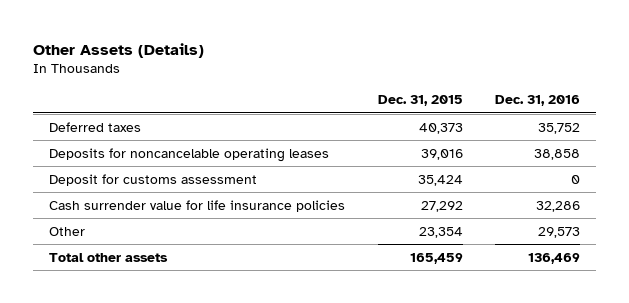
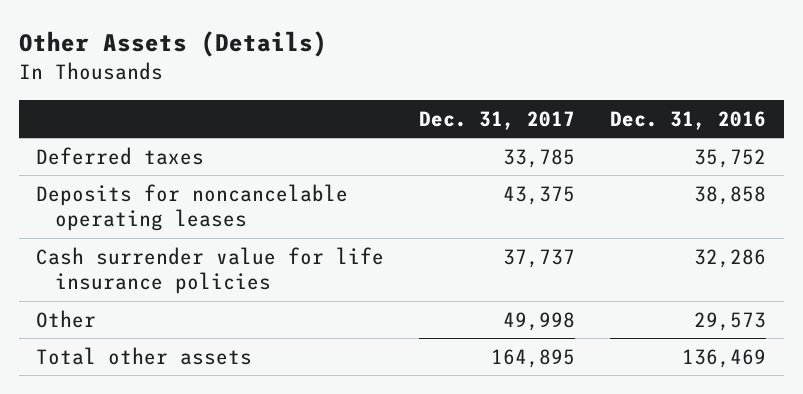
[377,95,463,107] Dec. 31, 2015 -> none
none -> [419,110,576,130] Dec. 31, 2017
[49,173,258,186] Deposit for customs assessment -> none

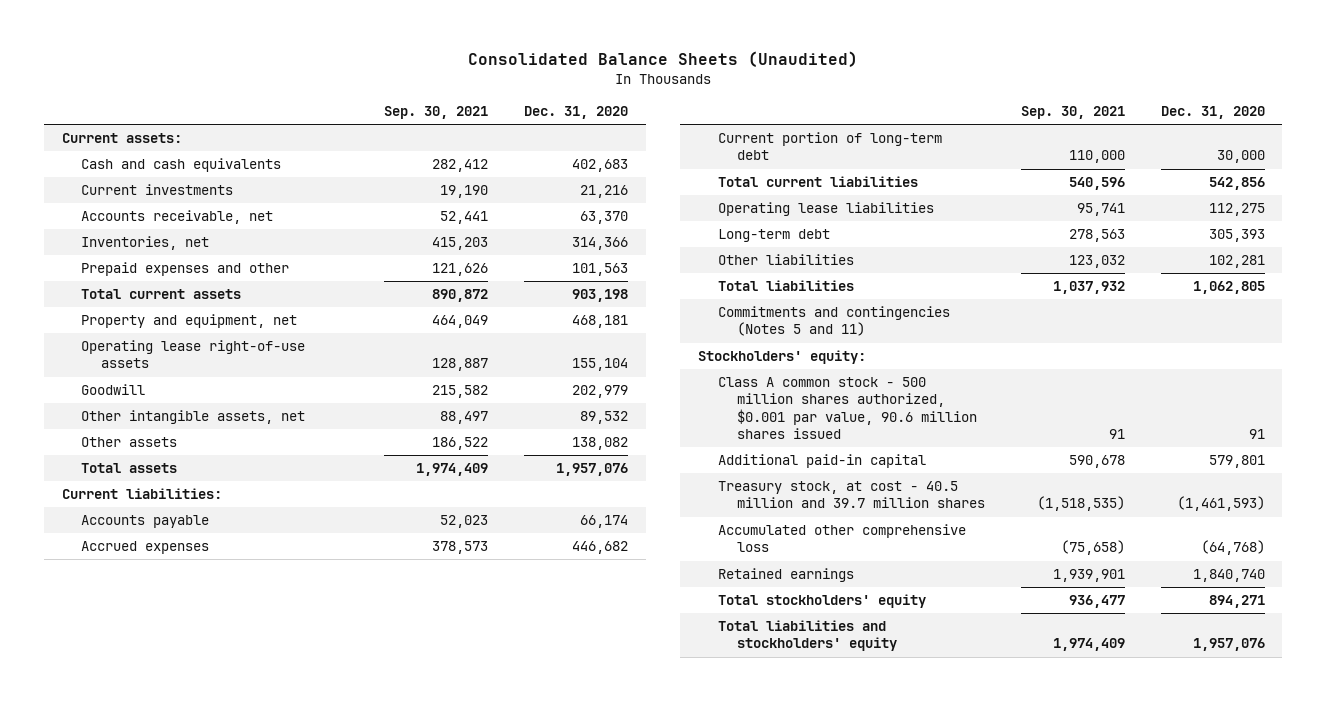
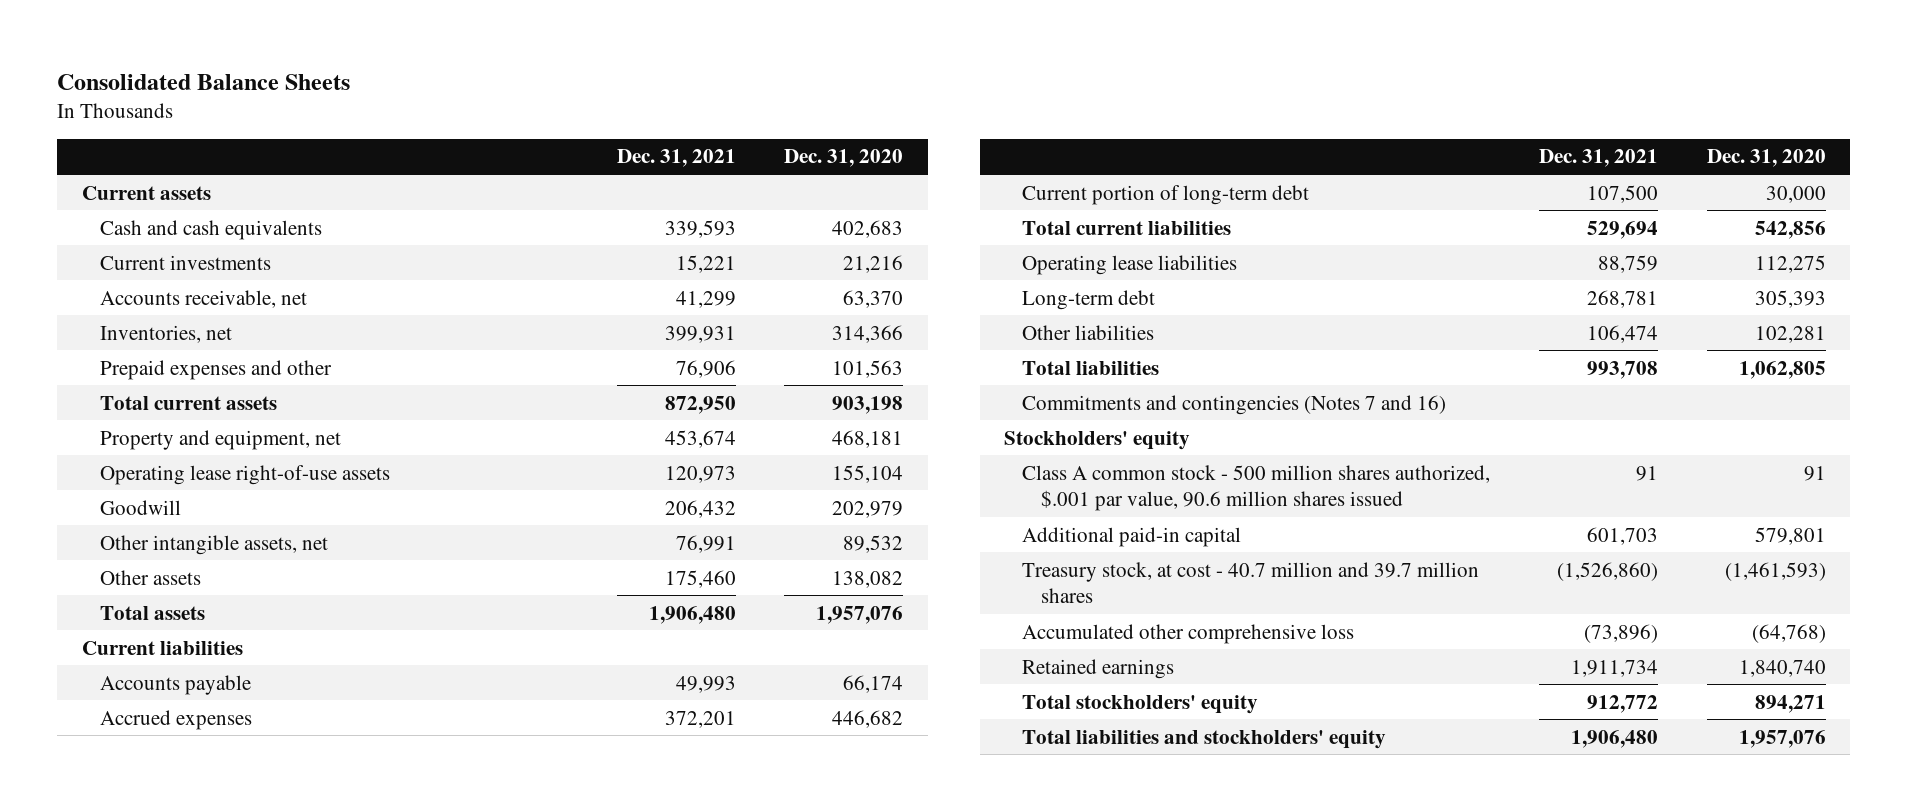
[468,51,859,68] Consolidated Balance Sheets (Unaudited) -> [57,73,351,90] Consolidated Balance Sheets
[384,106,489,120] Sep. 30, 2021 -> none
none -> [616,149,736,168] Dec. 31, 2021
[61,133,182,144] Current assets: -> [81,185,211,200] Current assets
[61,488,222,500] Current liabilities: -> [81,640,243,655] Current liabilities
[717,306,950,337] Commitments and contingencies (Notes 5 and 11) -> [1022,394,1447,415] Commitments and contingencies (Notes 7 and 16)
[698,350,867,365] Stockholders' equity: -> [1004,430,1191,450] Stockholders' equity
[717,377,978,440] Class A common stock - 500 million shares authorized, $0.001 par value, 90.6 million shares issued -> [1022,464,1491,511] Class A common stock - 500 million shares authorized, $.001 par value, 90.6 million shares issued
[717,481,986,509] Treasury stock, at cost - 40.5 million and 39.7 million shares -> [1022,561,1480,603] Treasury stock, at cost - 40.7 million and 39.7 million shares

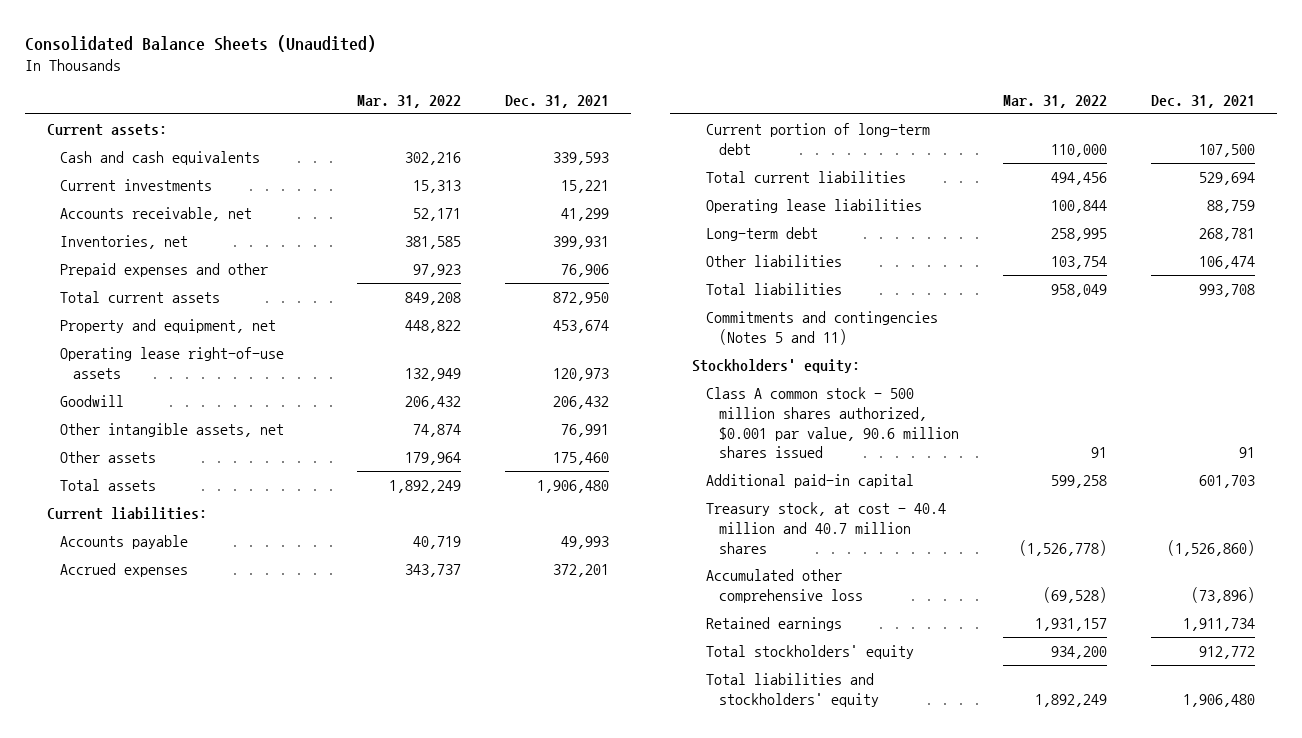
[57,73,351,90] Consolidated Balance Sheets -> [24,34,376,52] Consolidated Balance Sheets (Unaudited)
[784,149,904,168] Dec. 31, 2020 -> none
none -> [357,94,462,108] Mar. 31, 2022
[81,185,211,200] Current assets -> [46,123,167,136] Current assets:
[81,640,243,655] Current liabilities -> [46,506,207,520] Current liabilities:
[1022,394,1447,415] Commitments and contingencies (Notes 7 and 16) -> [705,310,938,345] Commitments and contingencies (Notes 5 and 11)
[1004,430,1191,450] Stockholders' equity -> [692,358,861,373] Stockholders' equity:
[1022,464,1491,511] Class A common stock - 500 million shares authorized, $.001 par value, 90.6 million shares issued -> [705,386,960,459] Class A common stock - 500 million shares authorized, $0.001 par value, 90.6 million shares issued
[1022,561,1480,603] Treasury stock, at cost - 40.7 million and 39.7 million shares -> [705,501,946,554] Treasury stock, at cost - 40.4 million and 40.7 million shares

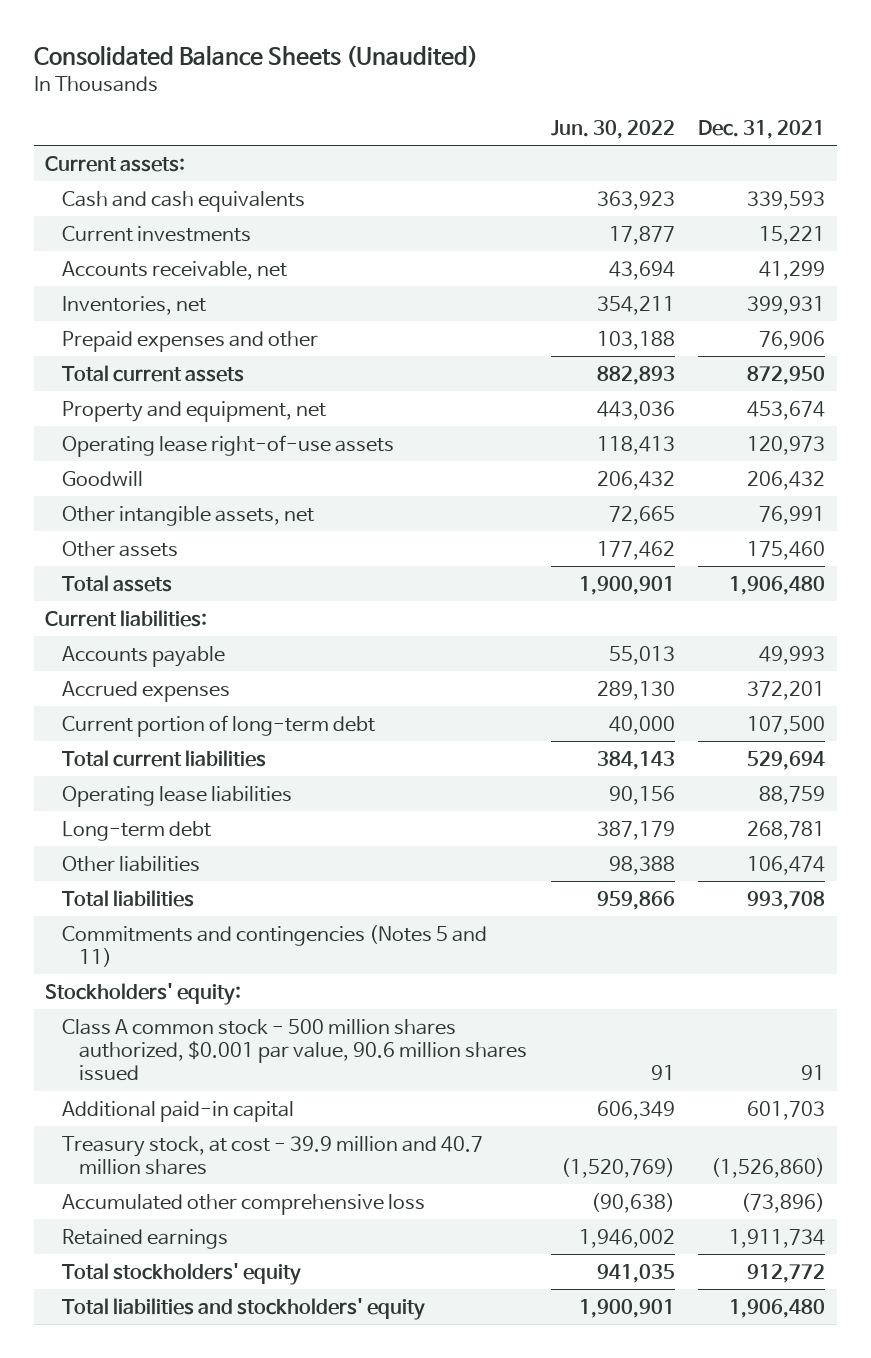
[357,94,462,108] Mar. 31, 2022 -> none
none -> [550,119,675,139] Jun. 30, 2022
[705,501,946,554] Treasury stock, at cost - 40.4 million and 40.7 million shares -> [62,1135,484,1175] Treasury stock, at cost - 39.9 million and 40.7 million shares

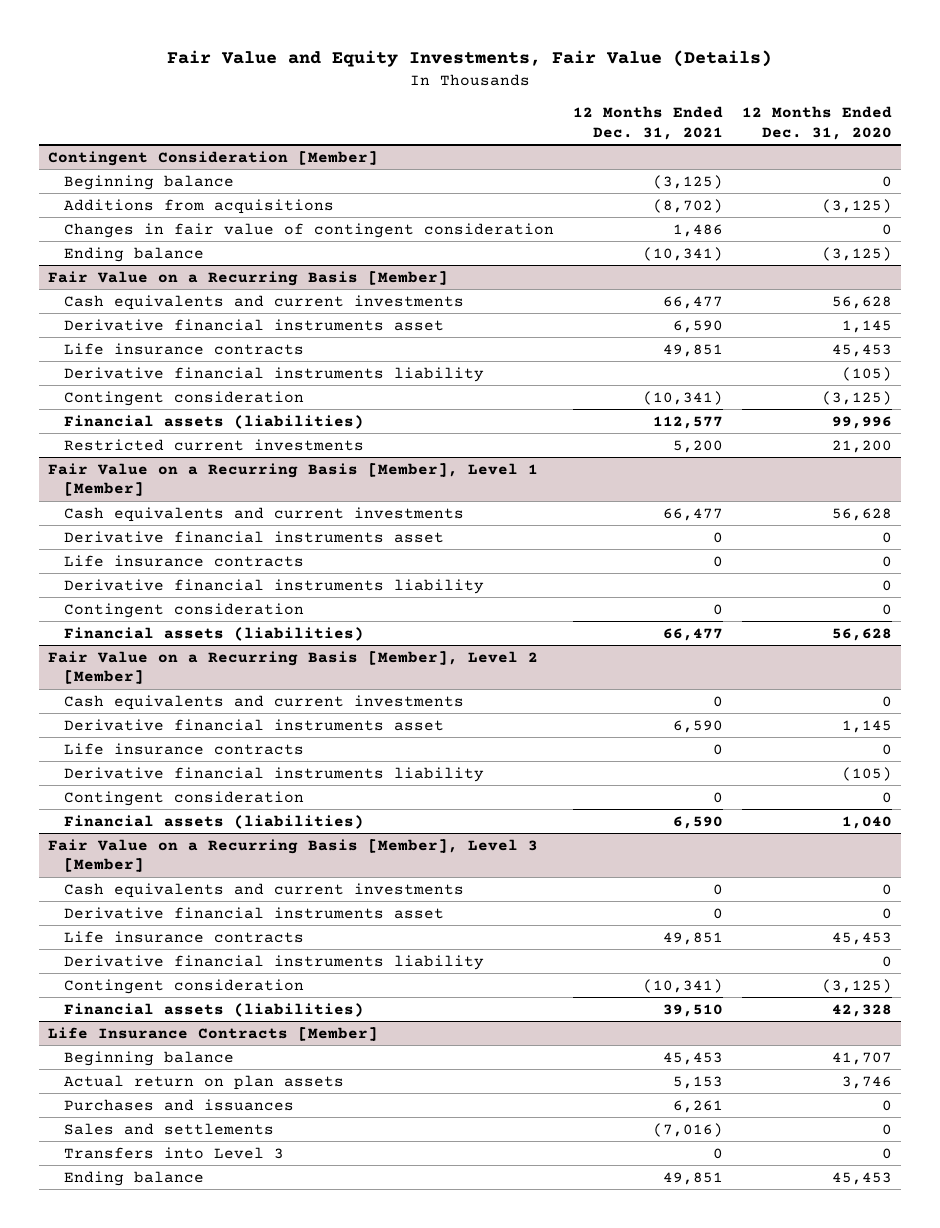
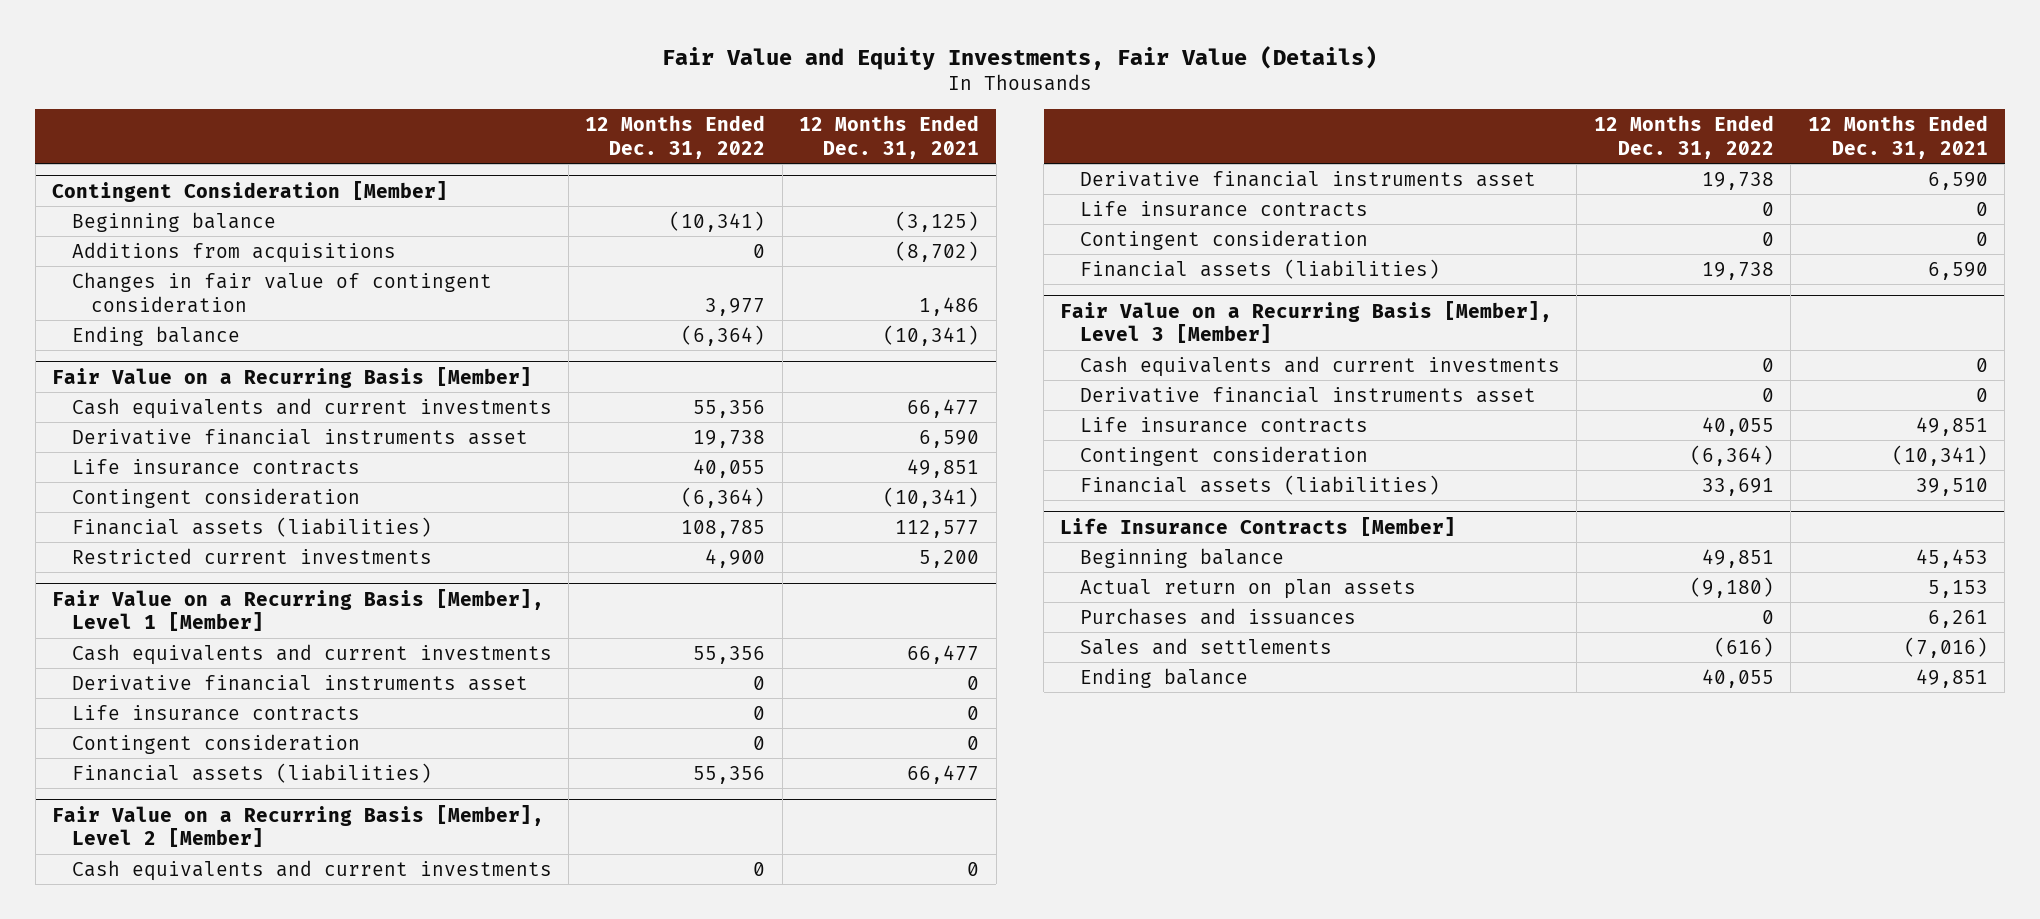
[741,106,892,140] 12 Months Ended Dec. 31, 2020 -> none
none -> [585,114,766,159] 12 Months Ended Dec. 31, 2022
[64,366,485,382] Derivative financial instruments liability -> none
[64,578,485,594] Derivative financial instruments liability -> none
[64,766,485,782] Derivative financial instruments liability -> none
[64,954,485,970] Derivative financial instruments liability -> none
[64,1146,285,1159] Transfers into Level 3 -> none

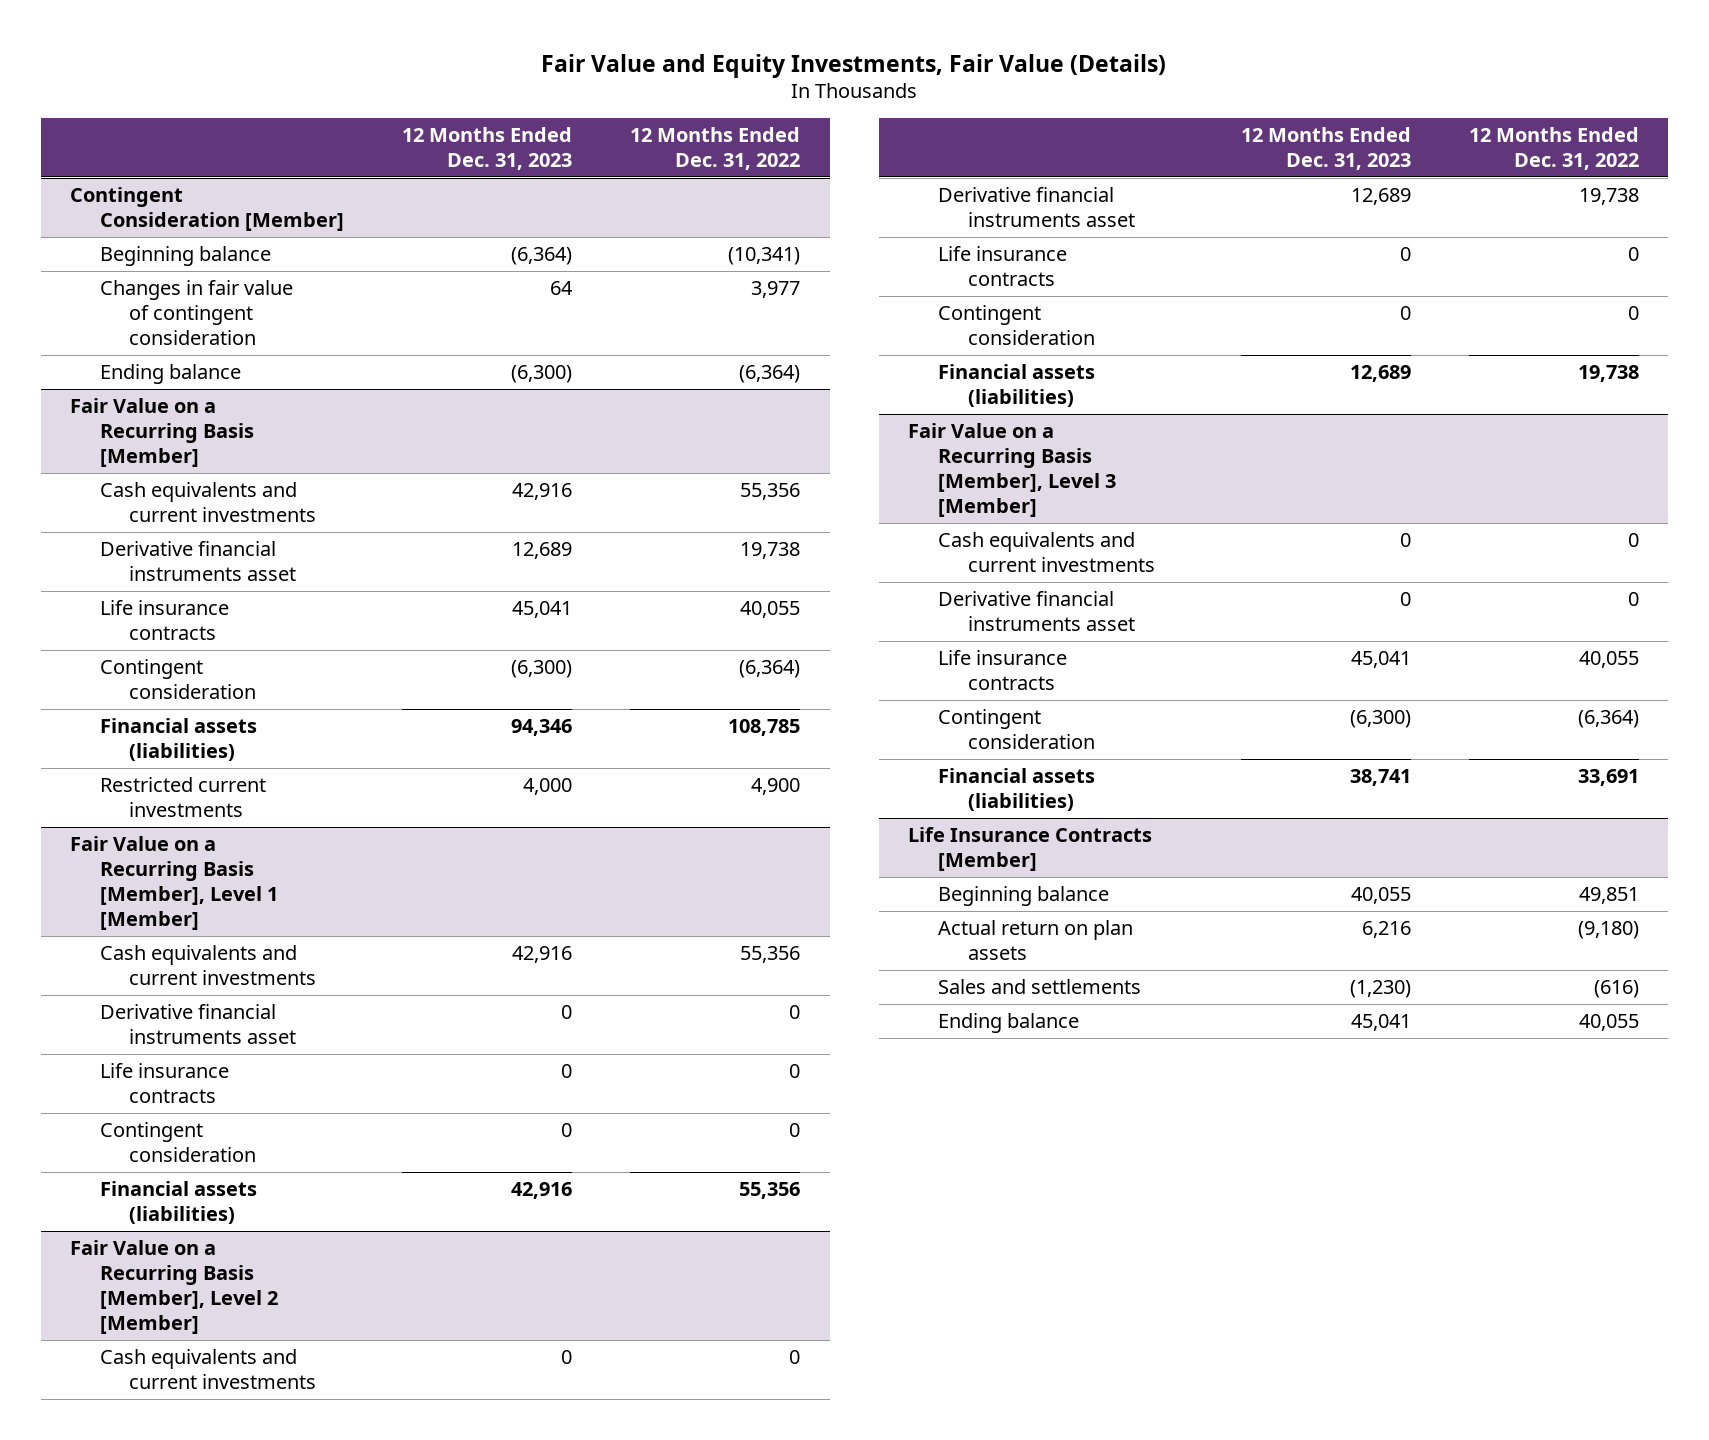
[799,114,980,159] 12 Months Ended Dec. 31, 2021 -> none
none -> [402,127,573,171] 12 Months Ended Dec. 31, 2023
[71,241,396,263] Additions from acquisitions -> none
[1079,607,1356,625] Purchases and issuances -> none

